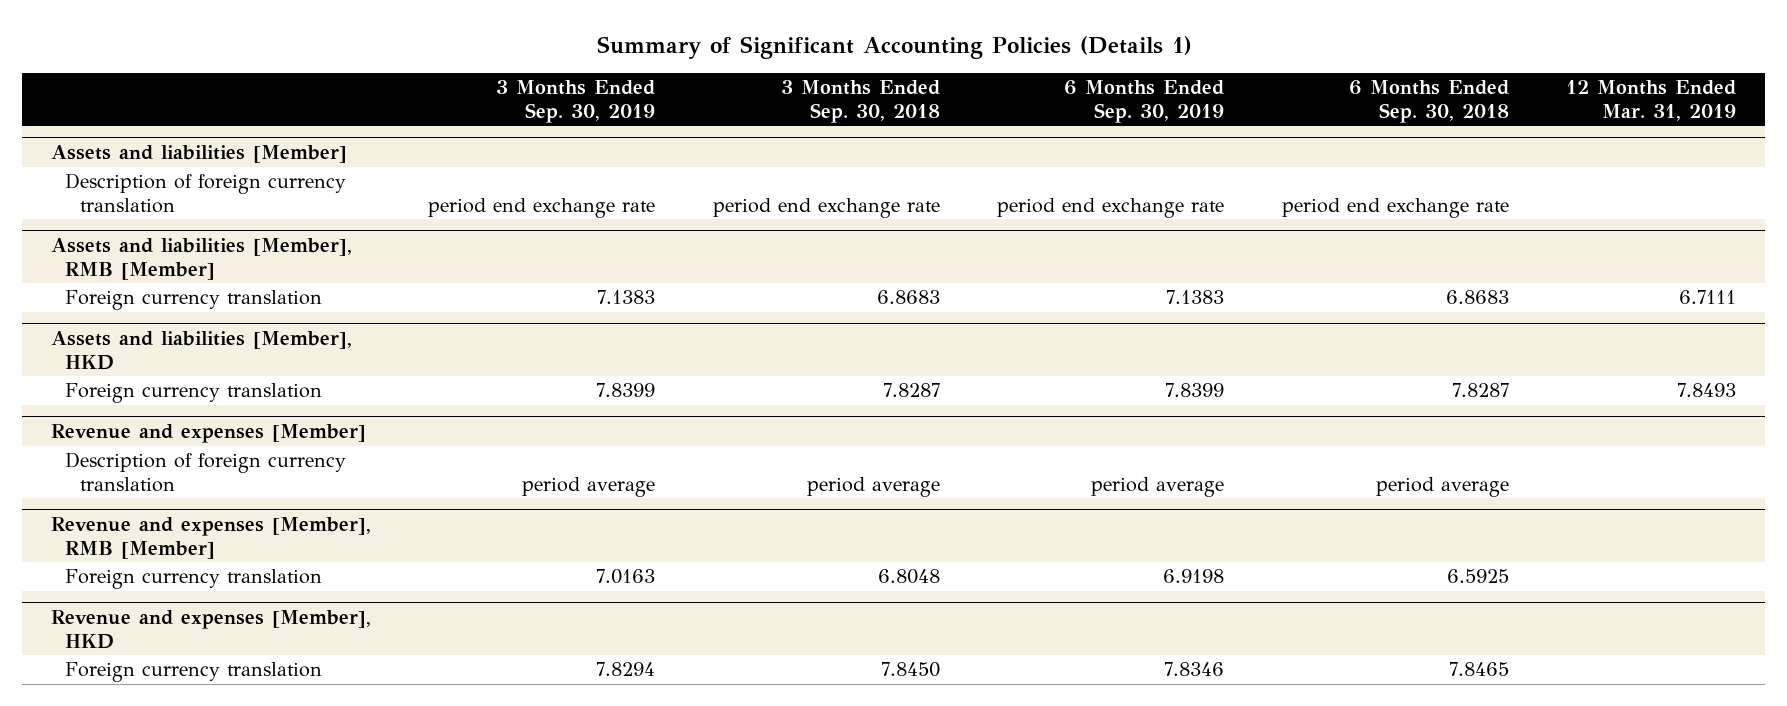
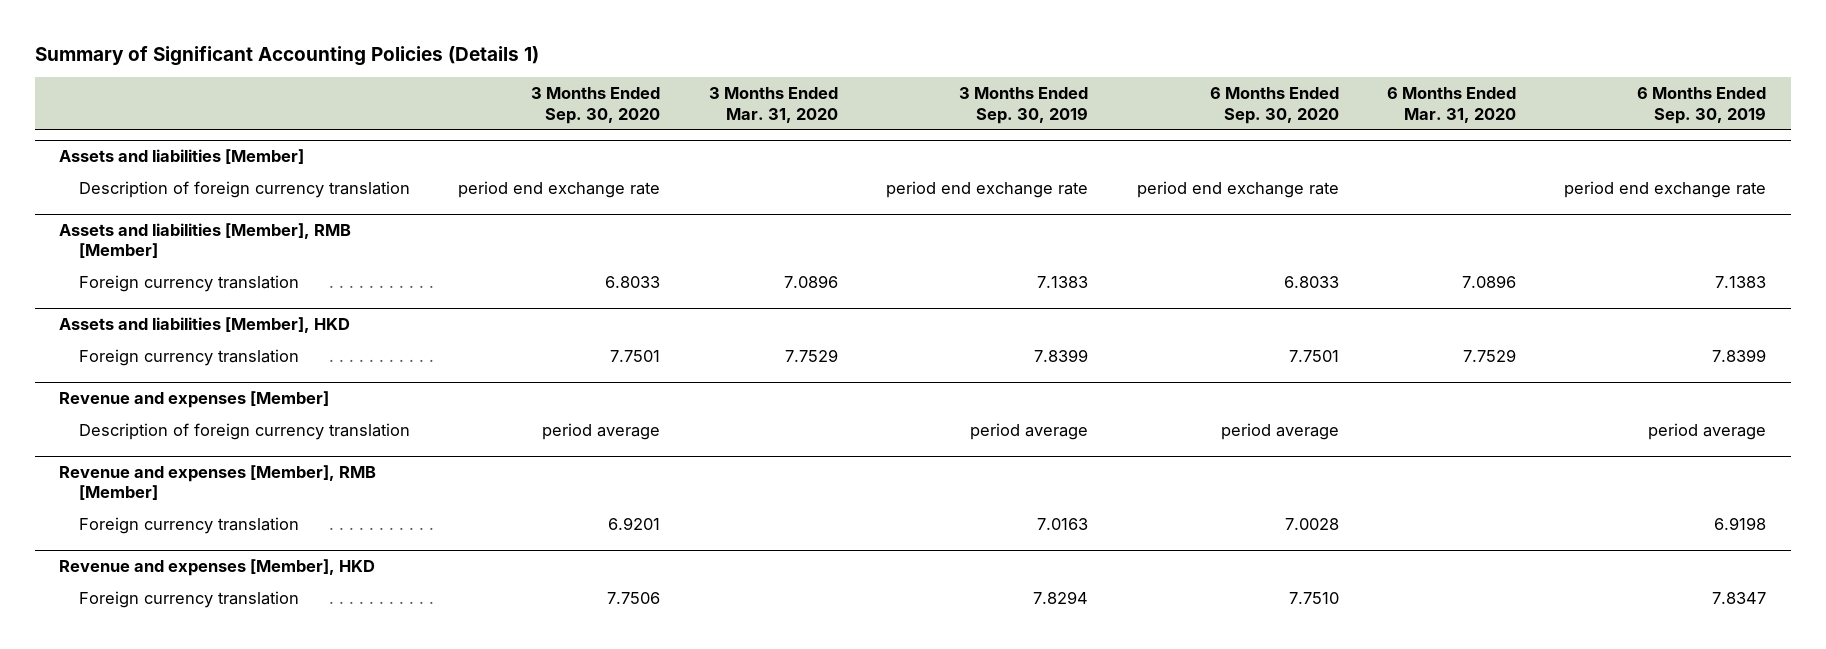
[780,80,940,123] 3 Months Ended Sep. 30, 2018 -> none
[1348,80,1509,123] 6 Months Ended Sep. 30, 2018 -> none
[1566,80,1737,121] 12 Months Ended Mar. 31, 2019 -> none
none -> [531,87,661,124] 3 Months Ended Sep. 30, 2020
none -> [708,87,838,123] 3 Months Ended Mar. 31, 2020
none -> [1209,87,1339,124] 6 Months Ended Sep. 30, 2020
none -> [1386,87,1516,123] 6 Months Ended Mar. 31, 2020
[1164,662,1225,677] 7.8346 -> [1712,591,1767,604] 7.8347

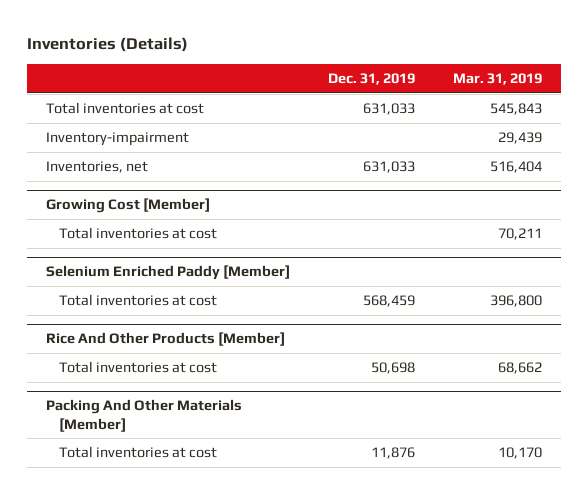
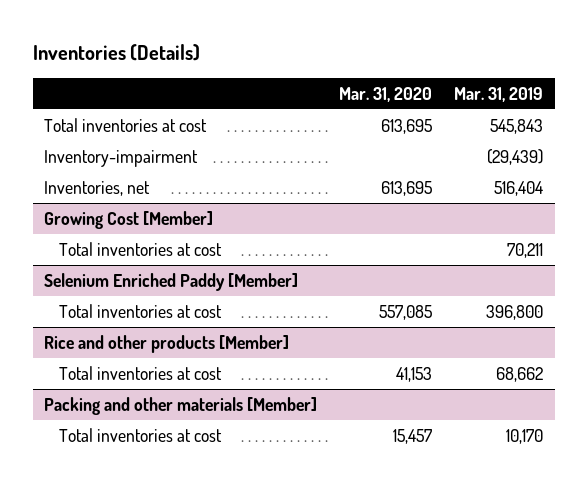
[328,72,416,85] Dec. 31, 2019 -> none
none -> [339,86,433,102] Mar. 31, 2020
[498,132,543,145] 29,439 -> [487,148,544,165] (29,439)
[45,332,285,347] Rice And Other Products [Member] -> [44,334,290,353] Rice and other products [Member]
[45,399,242,432] Packing And Other Materials [Member] -> [44,396,318,415] Packing and other materials [Member]

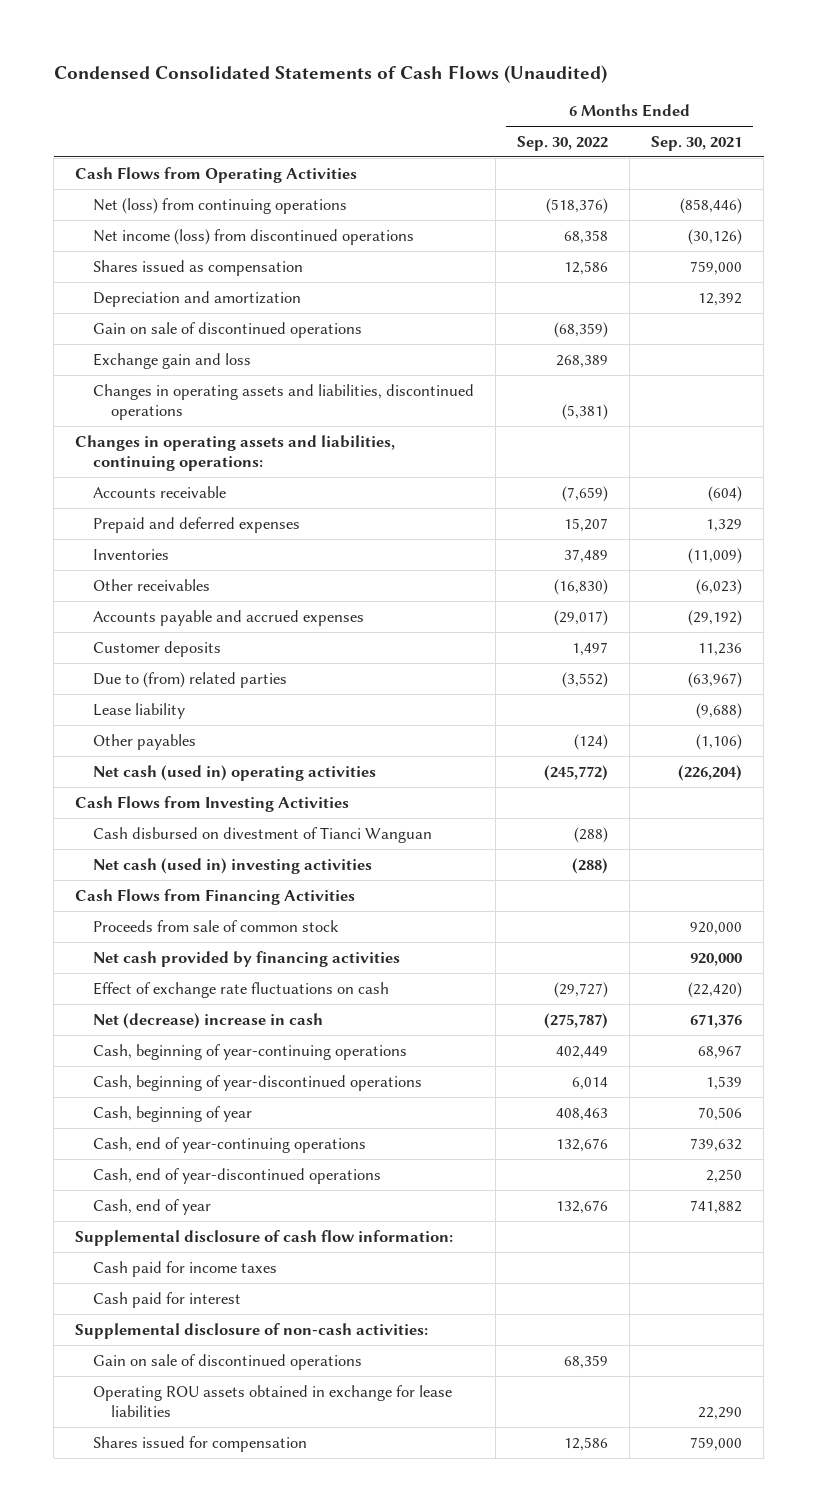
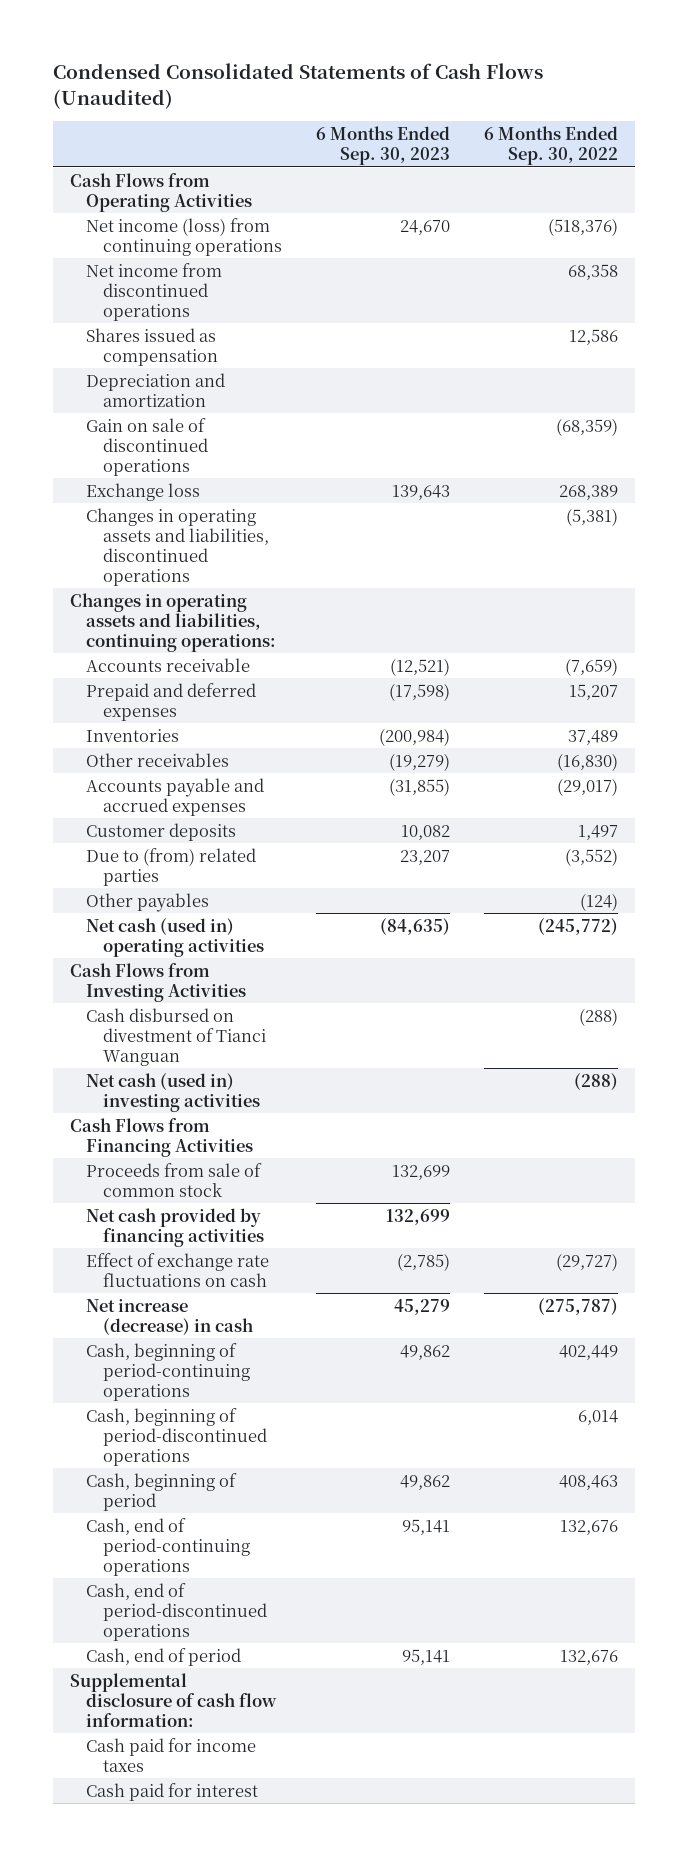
[651,136,743,152] Sep. 30, 2021 -> none
none -> [315,126,450,166] 6 Months Ended Sep. 30, 2023
[93,197,348,214] Net (loss) from continuing operations -> [86,217,282,256] Net income (loss) from continuing operations
[93,228,415,245] Net income (loss) from discontinued operations -> [86,262,223,321] Net income from discontinued operations
[93,352,252,369] Exchange gain and loss -> [86,482,201,501] Exchange loss
[93,702,186,719] Lease liability -> none
[93,1012,324,1029] Net (decrease) increase in cash -> [86,1298,253,1335] Net increase (decrease) in cash
[93,1043,408,1060] Cash, beginning of year-continuing operations -> [86,1342,250,1401] Cash, beginning of period-continuing operations
[93,1074,423,1091] Cash, beginning of year-discontinued operations -> [86,1407,267,1466] Cash, beginning of period-discontinued operations
[93,1105,253,1122] Cash, beginning of year -> [86,1472,238,1511] Cash, beginning of period
[93,1136,367,1153] Cash, end of year-continuing operations -> [86,1517,250,1576] Cash, end of period-continuing operations
[93,1167,382,1184] Cash, end of year-discontinued operations -> [86,1582,267,1641] Cash, end of period-discontinued operations
[93,1198,212,1215] Cash, end of year -> [86,1647,242,1666] Cash, end of period
[75,1322,429,1339] Supplemental disclosure of non-cash activities: -> none
[93,1353,363,1370] Gain on sale of discontinued operations -> none
[93,1384,453,1417] Operating ROU assets obtained in exchange for lease liabilities -> none
[93,1435,308,1452] Shares issued for compensation -> none

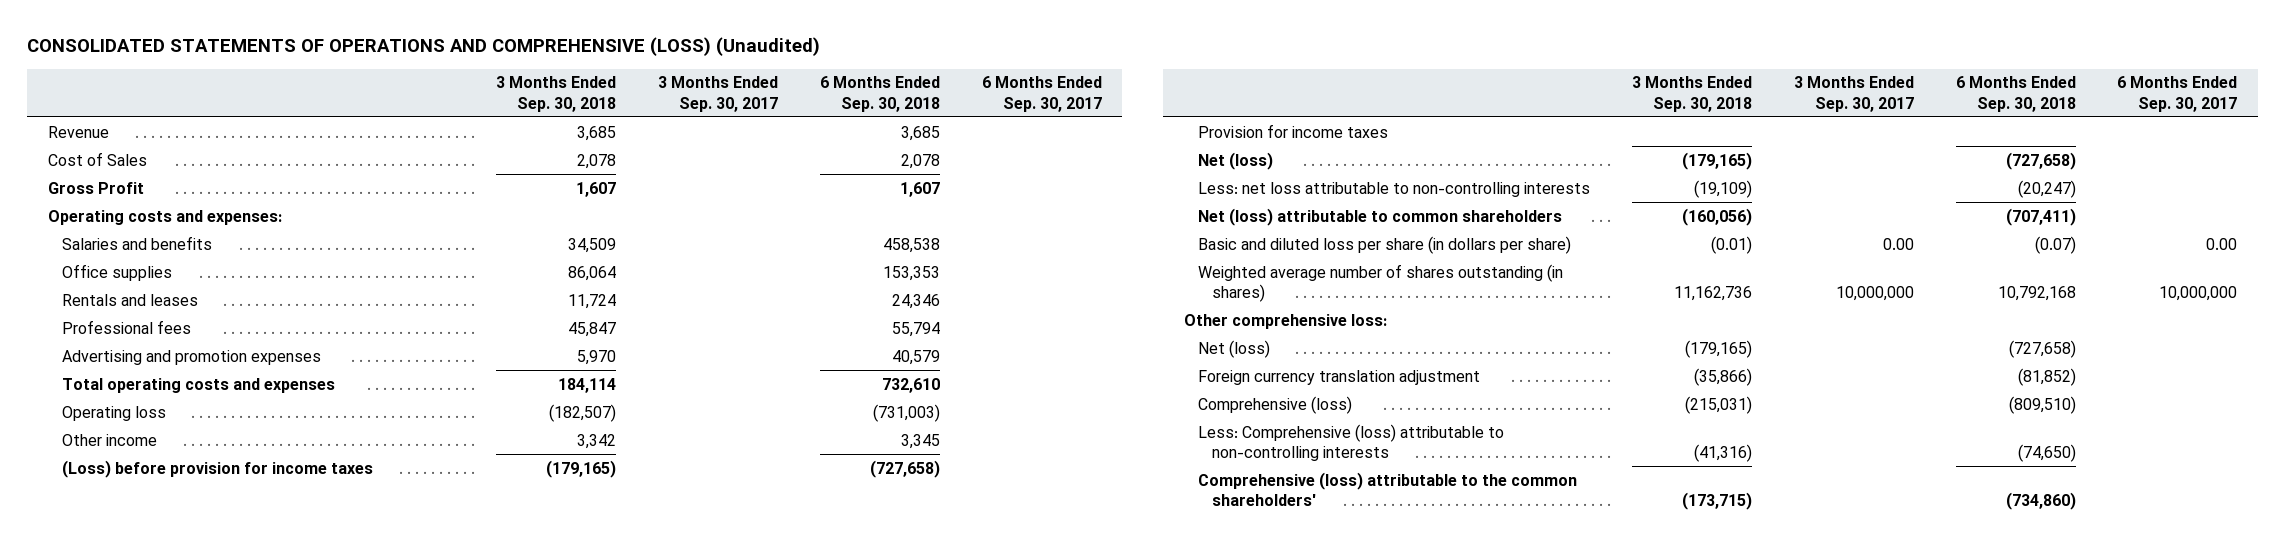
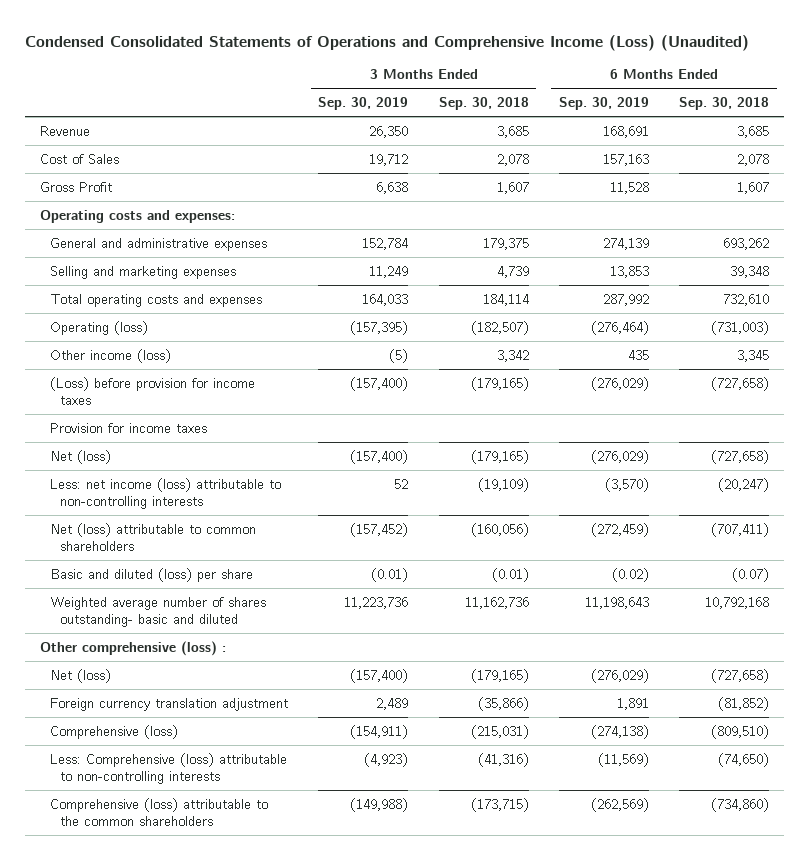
[27,37,821,57] CONSOLIDATED STATEMENTS OF OPERATIONS AND COMPREHENSIVE (LOSS) (Unaudited) -> [25,34,750,51] Condensed Consolidated Statements of Operations and Comprehensive Income (Loss) (Unaudited)
[657,76,778,112] 3 Months Ended Sep. 30, 2017 -> none
[981,76,1102,112] 6 Months Ended Sep. 30, 2017 -> none
none -> [318,97,409,111] Sep. 30, 2019
none -> [558,97,649,111] Sep. 30, 2019
[61,235,212,250] Salaries and benefits -> none
[61,263,172,281] Office supplies -> none
[61,293,198,306] Rentals and leases -> none
[61,319,191,334] Professional fees -> none
none -> [50,237,268,251] General and administrative expenses
[61,349,321,365] Advertising and promotion expenses -> [50,265,237,279] Selling and marketing expenses
[576,349,616,365] 5,970 -> [496,265,529,278] 4,739
[891,349,940,365] 40,579 -> [730,265,770,278] 39,348
[61,405,166,421] Operating loss -> [50,320,149,335] Operating (loss)
[61,433,157,446] Other income -> [50,348,172,363] Other income (loss)
[1197,181,1590,197] Less: net loss attributable to non-controlling interests -> [50,477,282,509] Less: net income (loss) attributable to non-controlling interests
[1197,235,1571,254] Basic and diluted loss per share (in dollars per share) -> [50,567,254,582] Basic and diluted (loss) per share
[1197,263,1563,303] Weighted average number of shares outstanding (in shares) -> [50,596,267,627] Weighted average number of shares outstanding- basic and diluted
[1183,313,1387,329] Other comprehensive loss: -> [40,640,227,656] Other comprehensive (loss) :
[1197,471,1577,507] Comprehensive (loss) attributable to the common shareholders' -> [50,797,269,826] Comprehensive (loss) attributable to the common shareholders

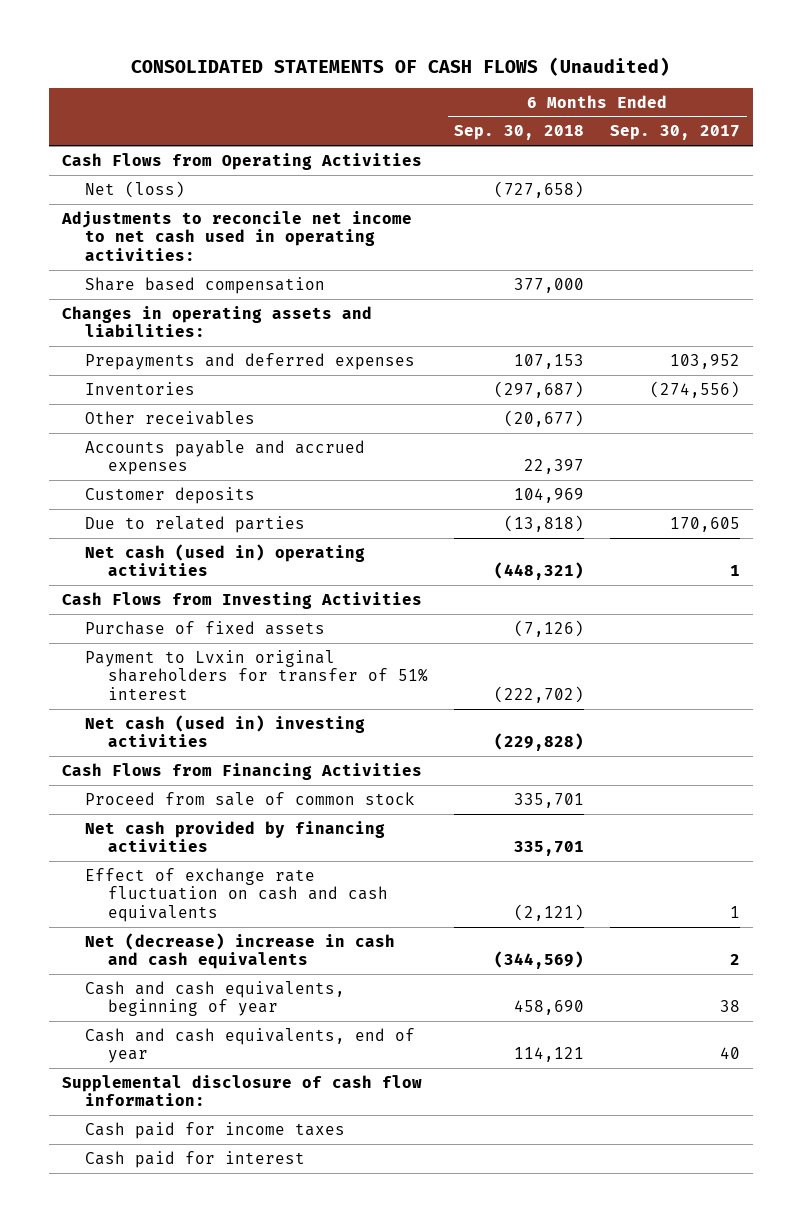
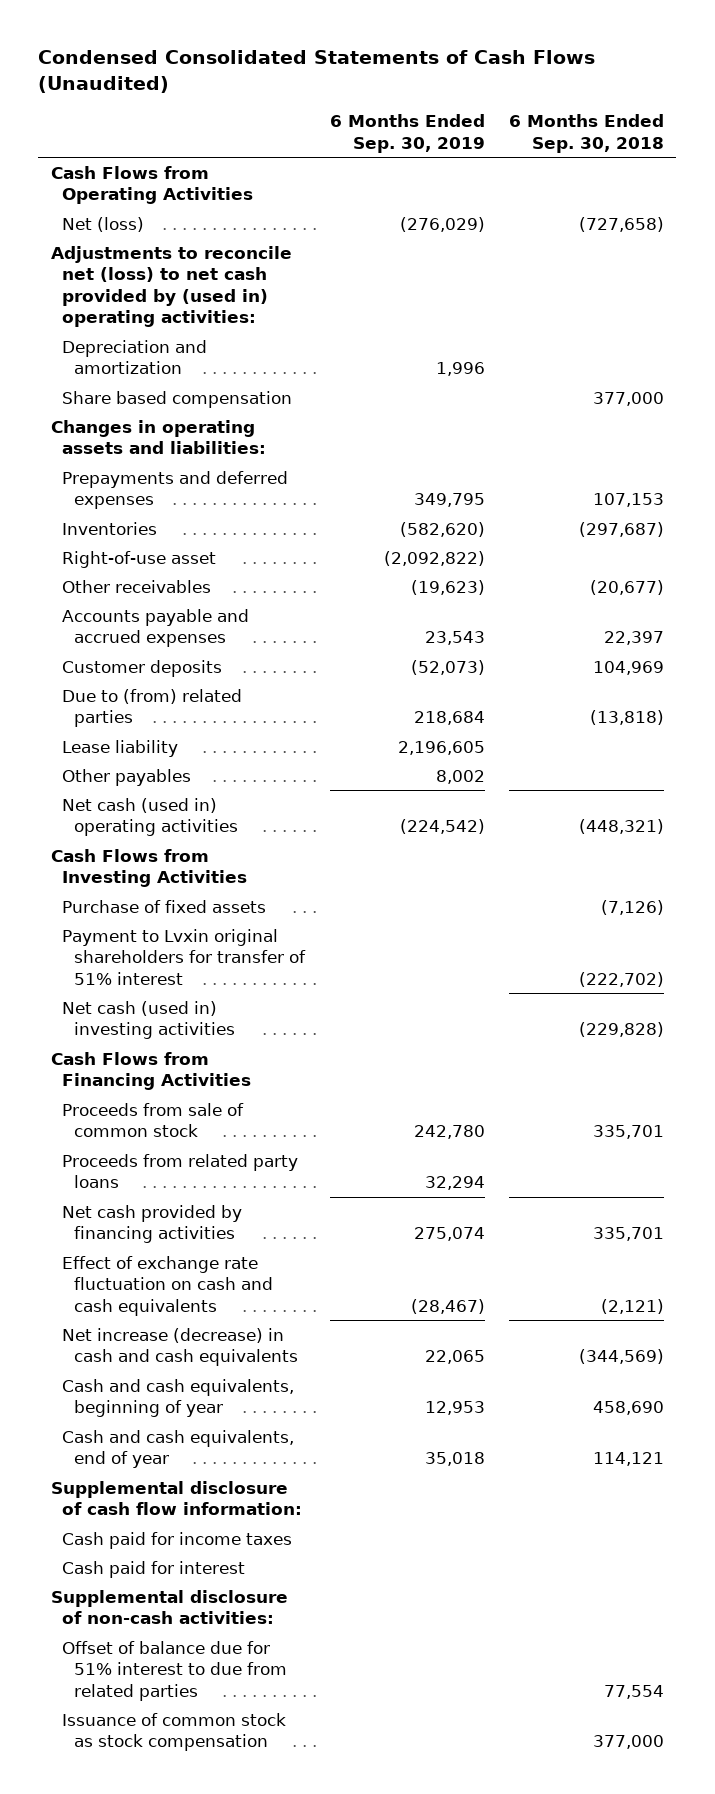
[130,56,670,76] CONSOLIDATED STATEMENTS OF CASH FLOWS (Unaudited) -> [38,50,596,93] Condensed Consolidated Statements of Cash Flows (Unaudited)
[610,125,741,141] Sep. 30, 2017 -> none
none -> [329,114,485,153] 6 Months Ended Sep. 30, 2019
[60,210,412,261] Adjustments to reconcile net income to net cash used in operating activities: -> [50,245,292,328] Adjustments to reconcile net (loss) to net cash provided by (used in) operating activities:
none -> [62,339,208,375] Depreciation and amortization
none -> [62,550,217,568] Right-of-use asset
[85,515,306,533] Due to related parties -> [62,688,243,728] Due to (from) related parties
none -> [62,739,179,757] Lease liability
none -> [62,768,192,786] Other payables
[85,791,416,806] Proceed from sale of common stock -> [62,1102,245,1138] Proceeds from sale of common stock
none -> [62,1153,299,1189] Proceeds from related party loans
[85,932,396,970] Net (decrease) increase in cash and cash equivalents -> [62,1327,299,1367] Net increase (decrease) in cash and cash equivalents
none -> [50,1589,288,1625] Supplemental disclosure of non-cash activities:
none -> [62,1640,288,1701] Offset of balance due for 51% interest to due from related parties
none -> [62,1712,287,1752] Issuance of common stock as stock compensation

